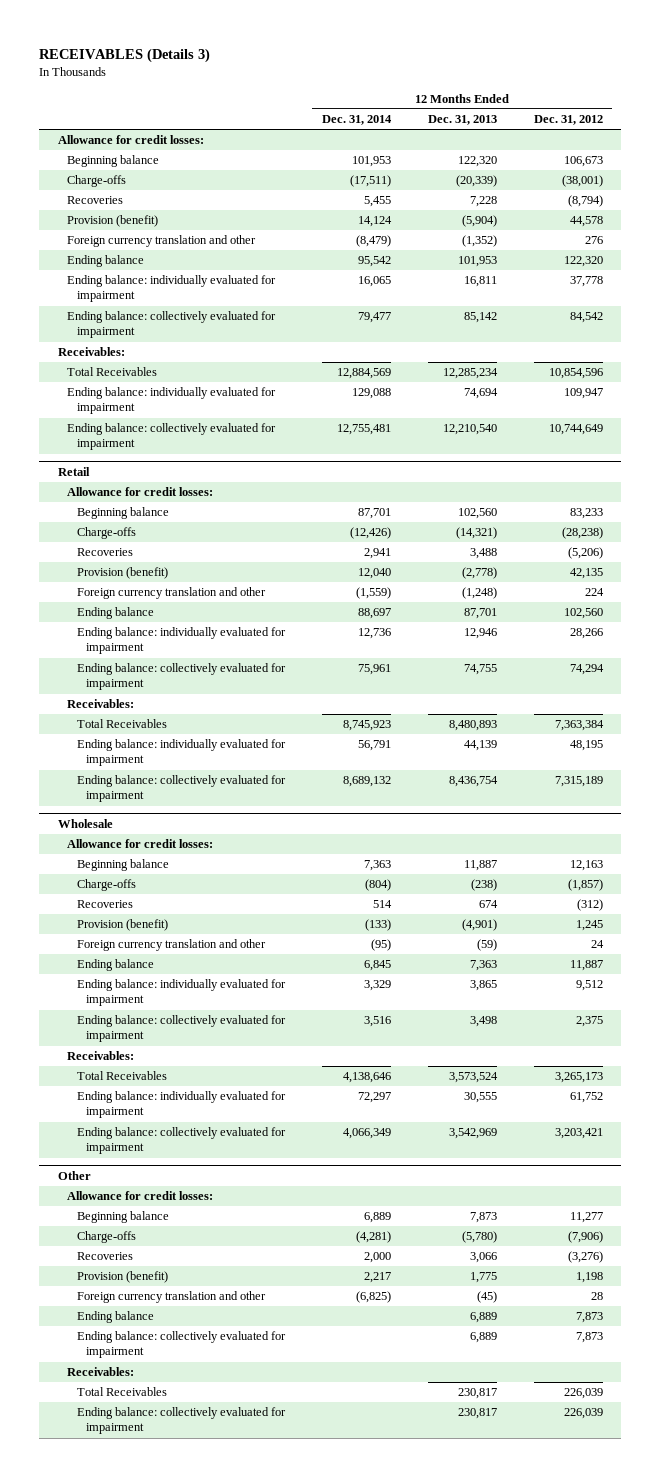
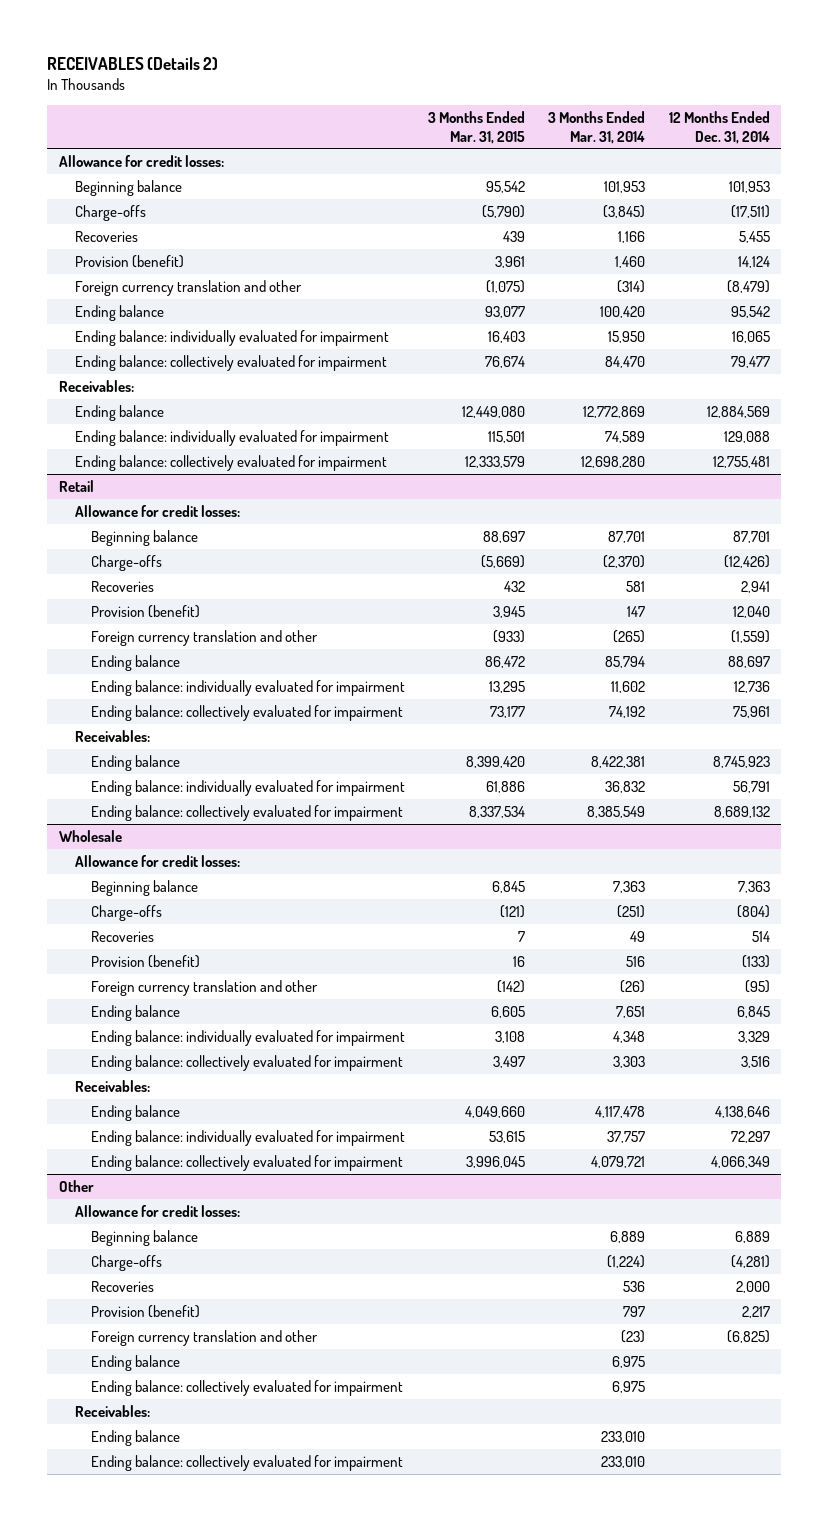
[39,47,211,63] RECEIVABLES (Details 3) -> [47,57,219,71] RECEIVABLES (Details 2)
[427,114,497,125] Dec. 31, 2013 -> none
[533,114,603,125] Dec. 31, 2012 -> none
none -> [428,110,526,144] 3 Months Ended Mar. 31, 2015
none -> [548,110,646,144] 3 Months Ended Mar. 31, 2014
[67,367,158,377] Total Receivables -> [74,404,164,421] Ending balance
[76,719,167,729] Total Receivables -> [90,754,180,771] Ending balance
[76,1071,167,1081] Total Receivables -> [90,1104,180,1121] Ending balance
[76,1387,167,1397] Total Receivables -> [90,1429,180,1446] Ending balance

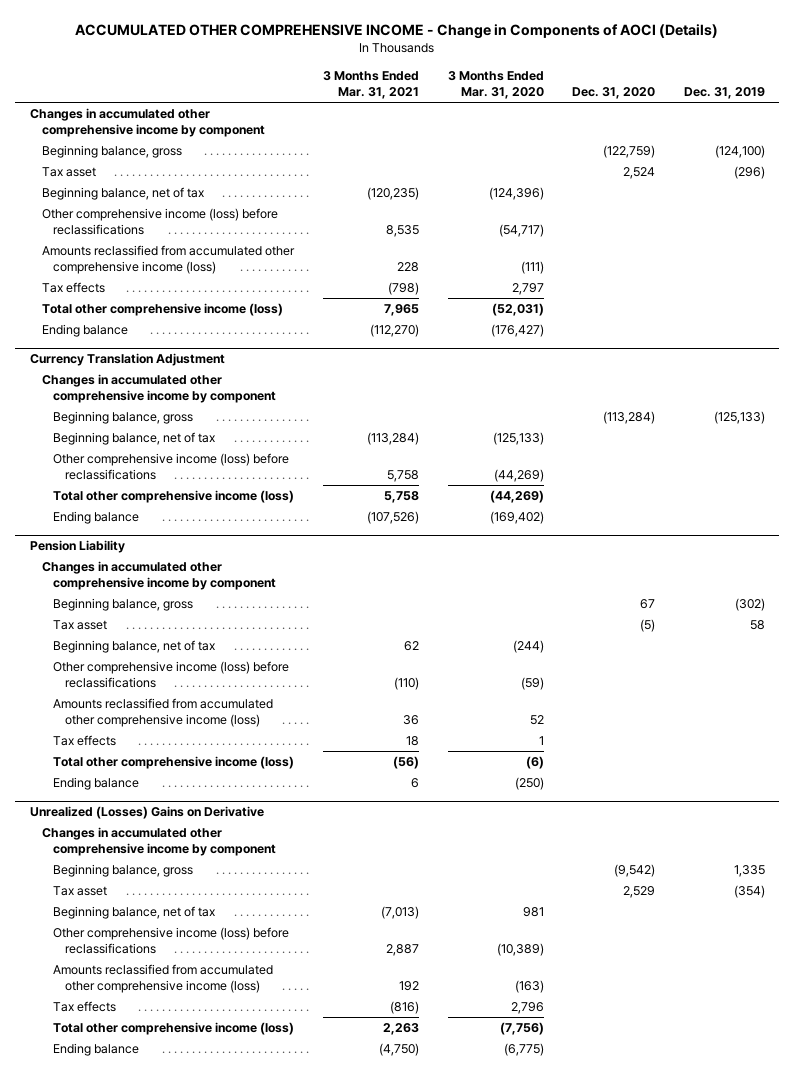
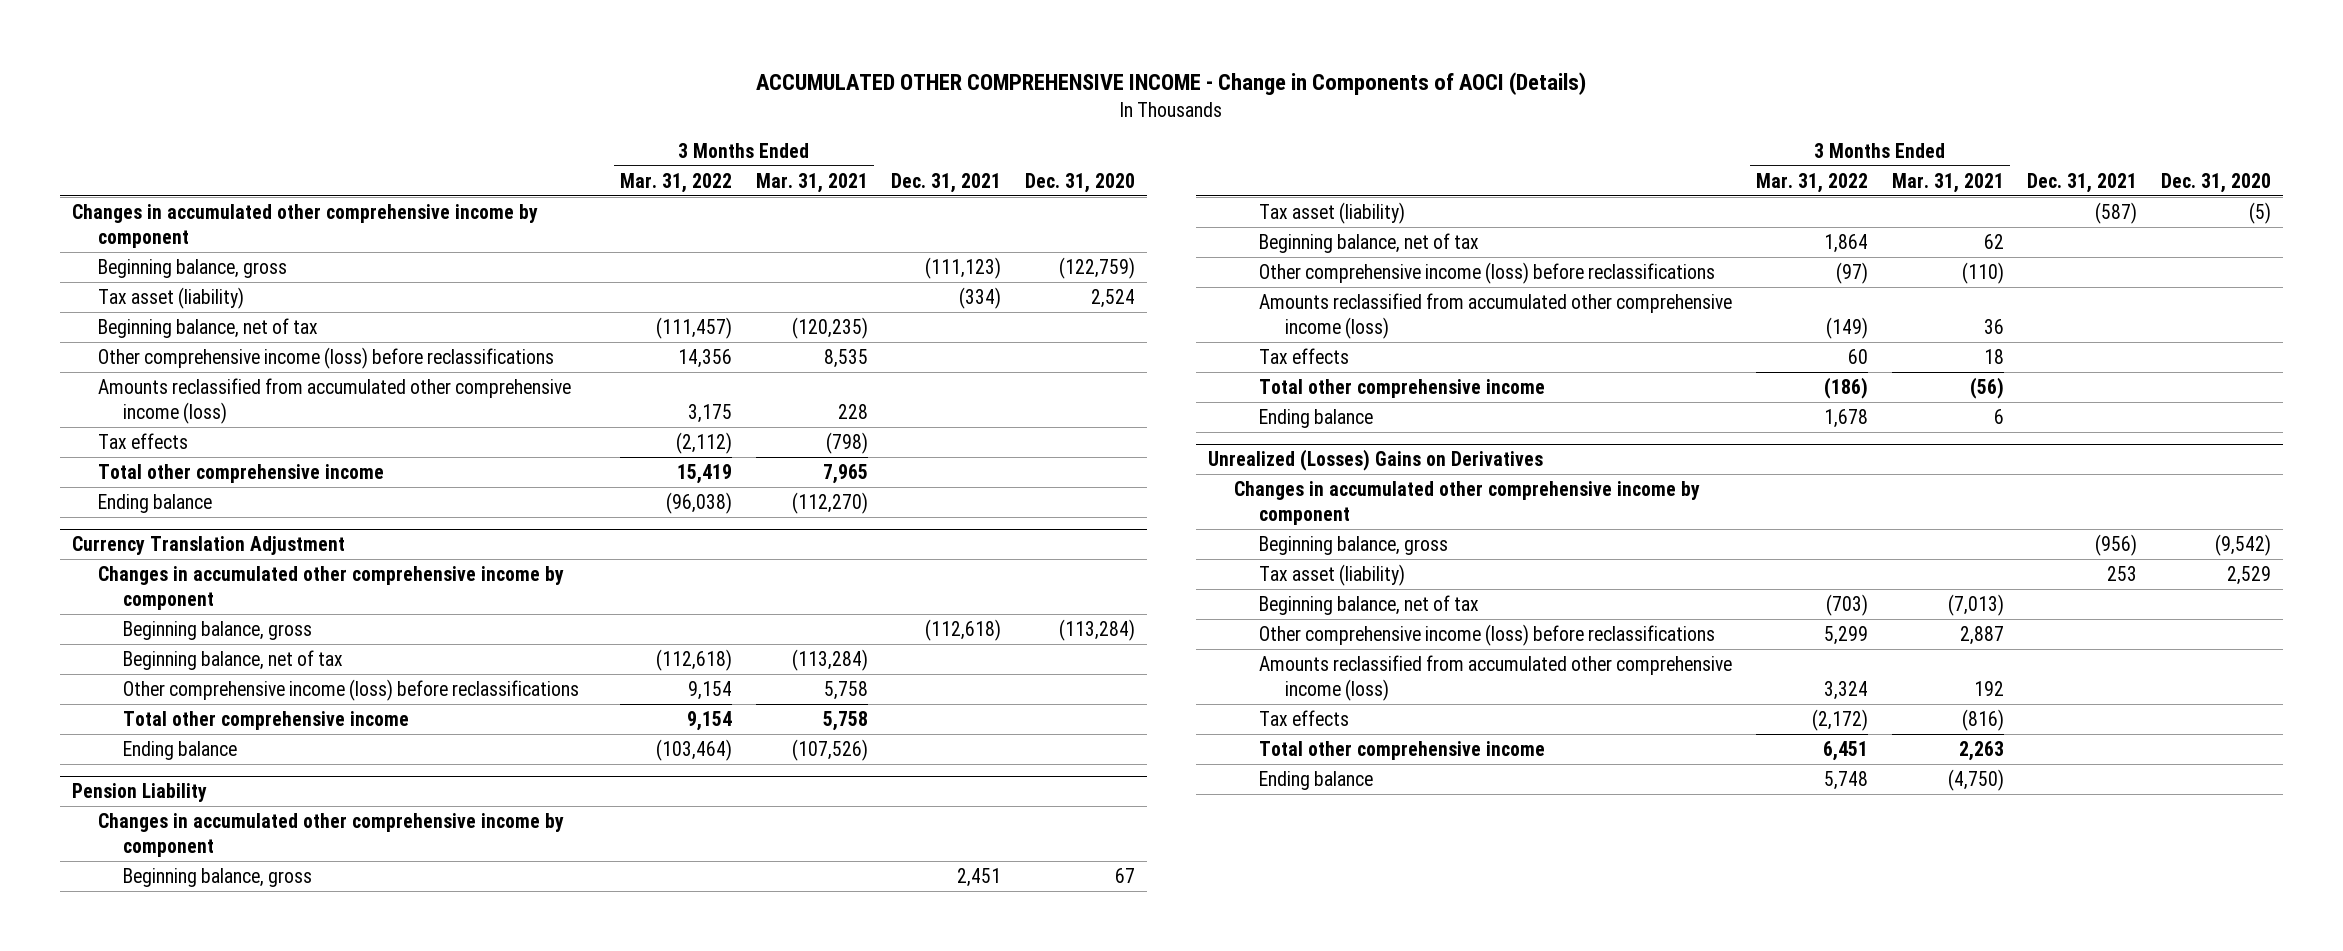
[447,71,544,100] 3 Months Ended Mar. 31, 2020 -> none
[684,87,766,100] Dec. 31, 2019 -> none
none -> [620,172,733,193] Mar. 31, 2022
none -> [891,172,1002,193] Dec. 31, 2021
[41,167,96,178] Tax asset -> [97,286,244,309] Tax asset (liability)
[41,303,283,317] Total other comprehensive income (loss) -> [97,463,384,483] Total other comprehensive income
[53,490,295,504] Total other comprehensive income (loss) -> [123,710,410,730] Total other comprehensive income
[53,620,108,631] Tax asset -> [1259,201,1406,224] Tax asset (liability)
[53,756,295,770] Total other comprehensive income (loss) -> [1259,378,1546,398] Total other comprehensive income
[29,806,264,820] Unrealized (Losses) Gains on Derivative -> [1207,449,1543,472] Unrealized (Losses) Gains on Derivatives
[53,886,108,897] Tax asset -> [1259,563,1406,586] Tax asset (liability)
[53,1022,295,1036] Total other comprehensive income (loss) -> [1259,740,1546,760] Total other comprehensive income

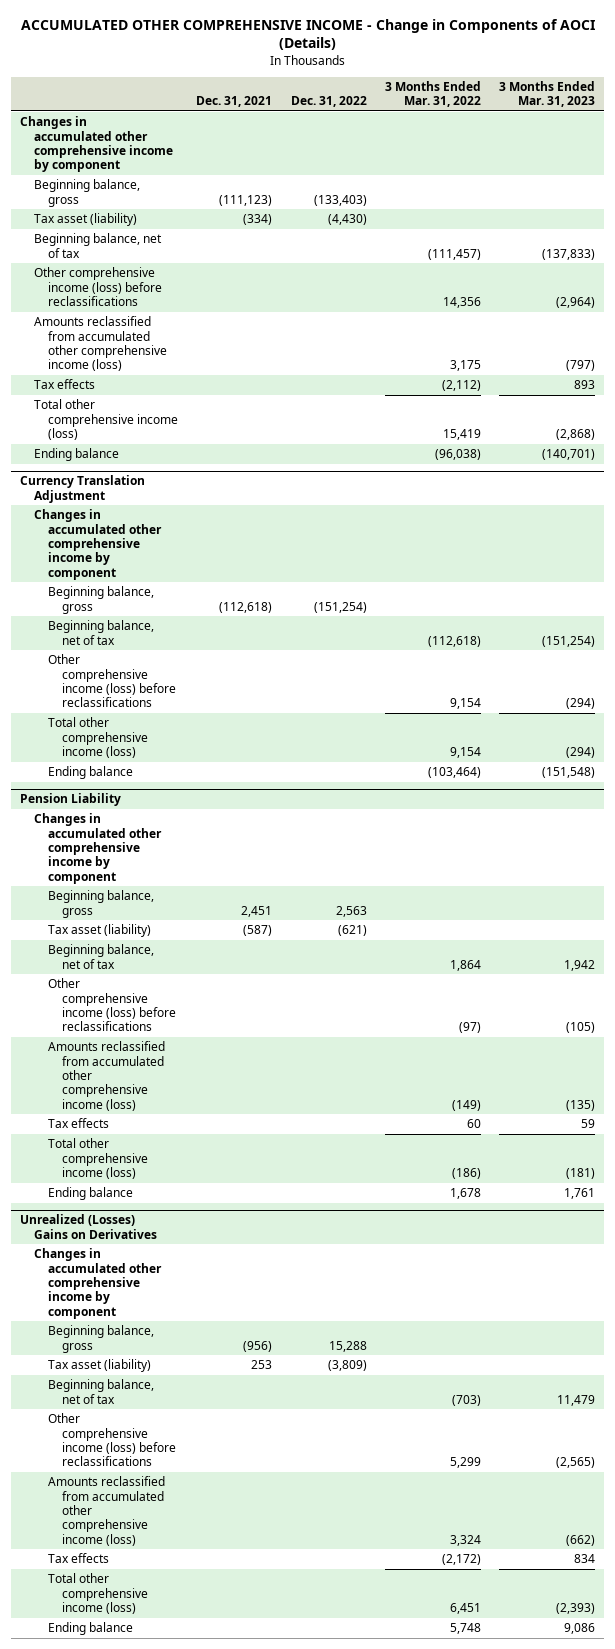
[755,172,868,193] Mar. 31, 2021 -> none
[1025,172,1136,193] Dec. 31, 2020 -> none
none -> [290,96,367,108] Dec. 31, 2022
none -> [499,80,596,108] 3 Months Ended Mar. 31, 2023
[97,463,384,483] Total other comprehensive income -> [34,399,179,440] Total other comprehensive income (loss)
[123,710,410,730] Total other comprehensive income -> [48,717,149,758] Total other comprehensive income (loss)
[1259,378,1546,398] Total other comprehensive income -> [48,1138,149,1179] Total other comprehensive income (loss)
[1259,740,1546,760] Total other comprehensive income -> [48,1573,149,1614] Total other comprehensive income (loss)

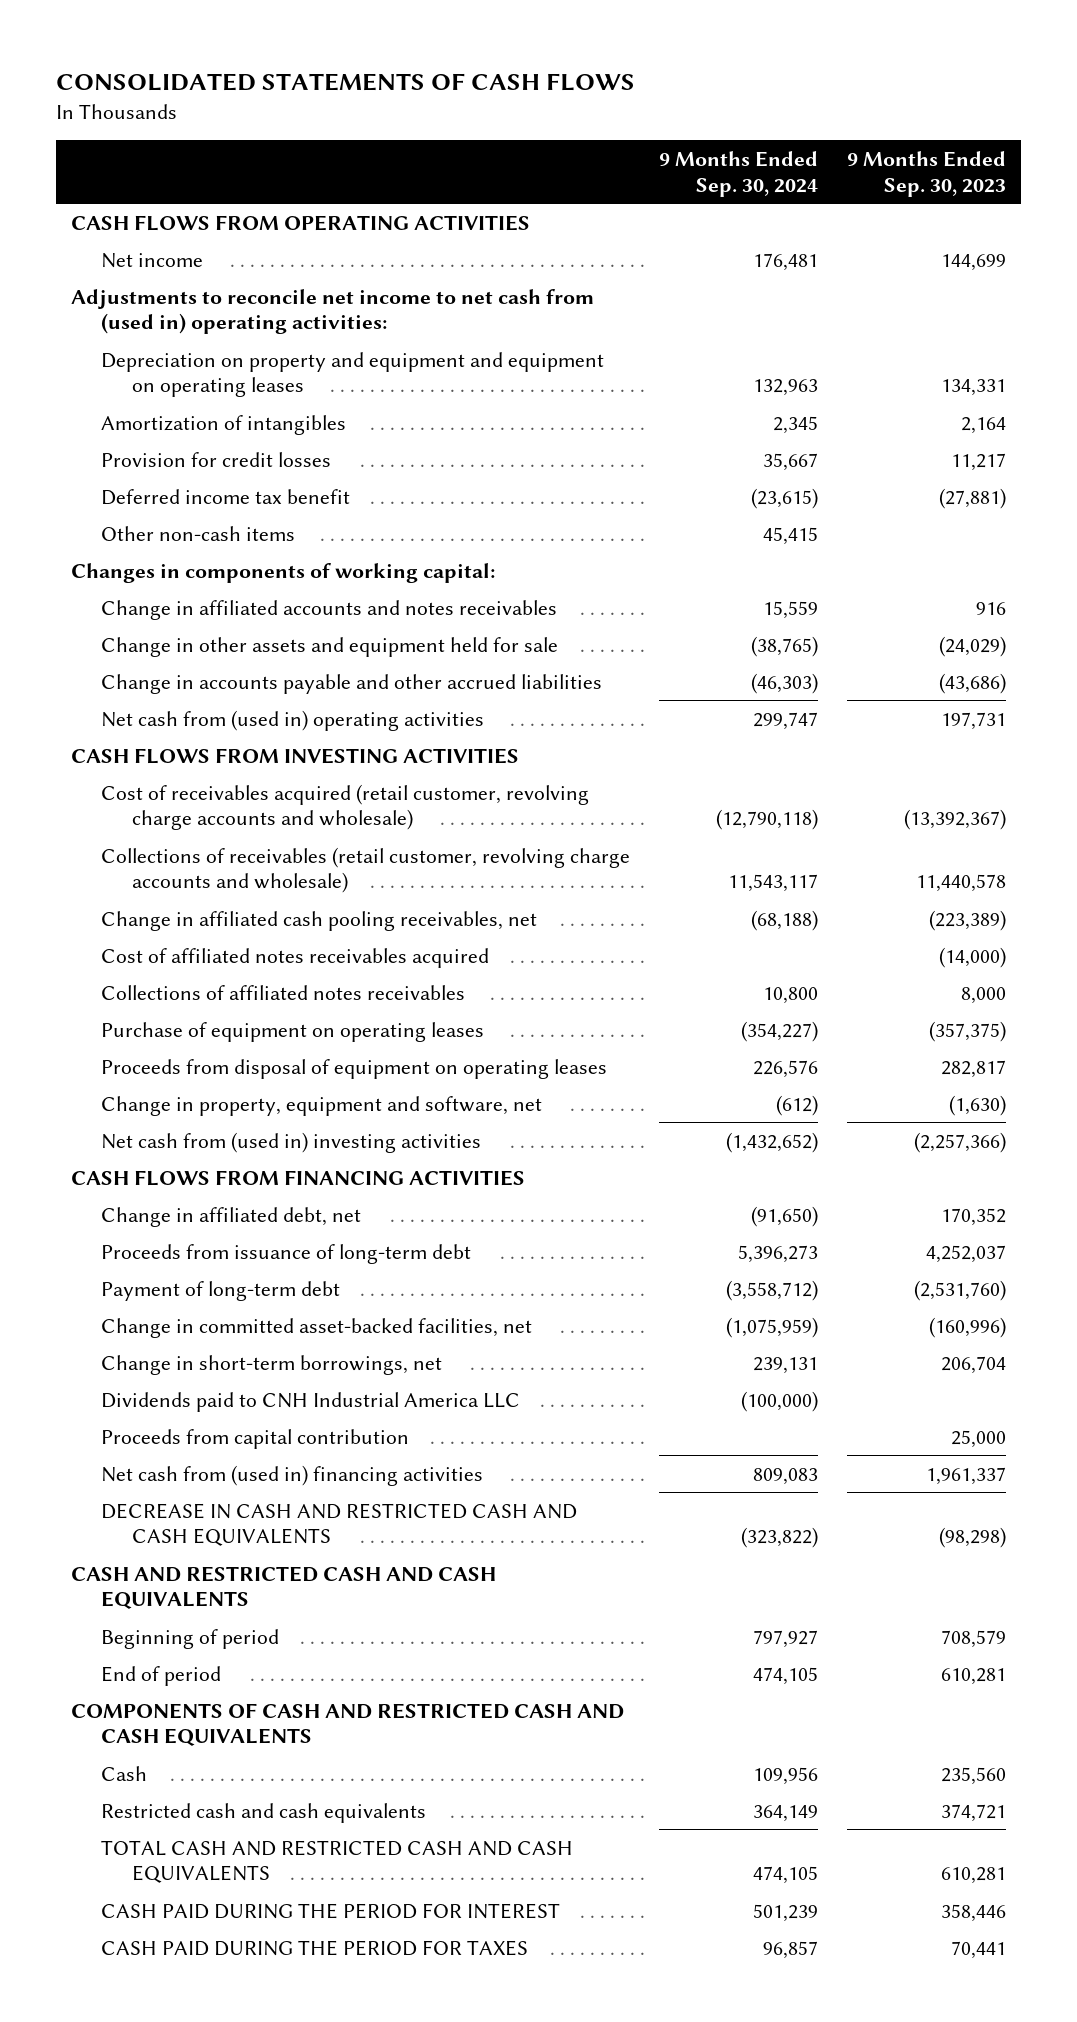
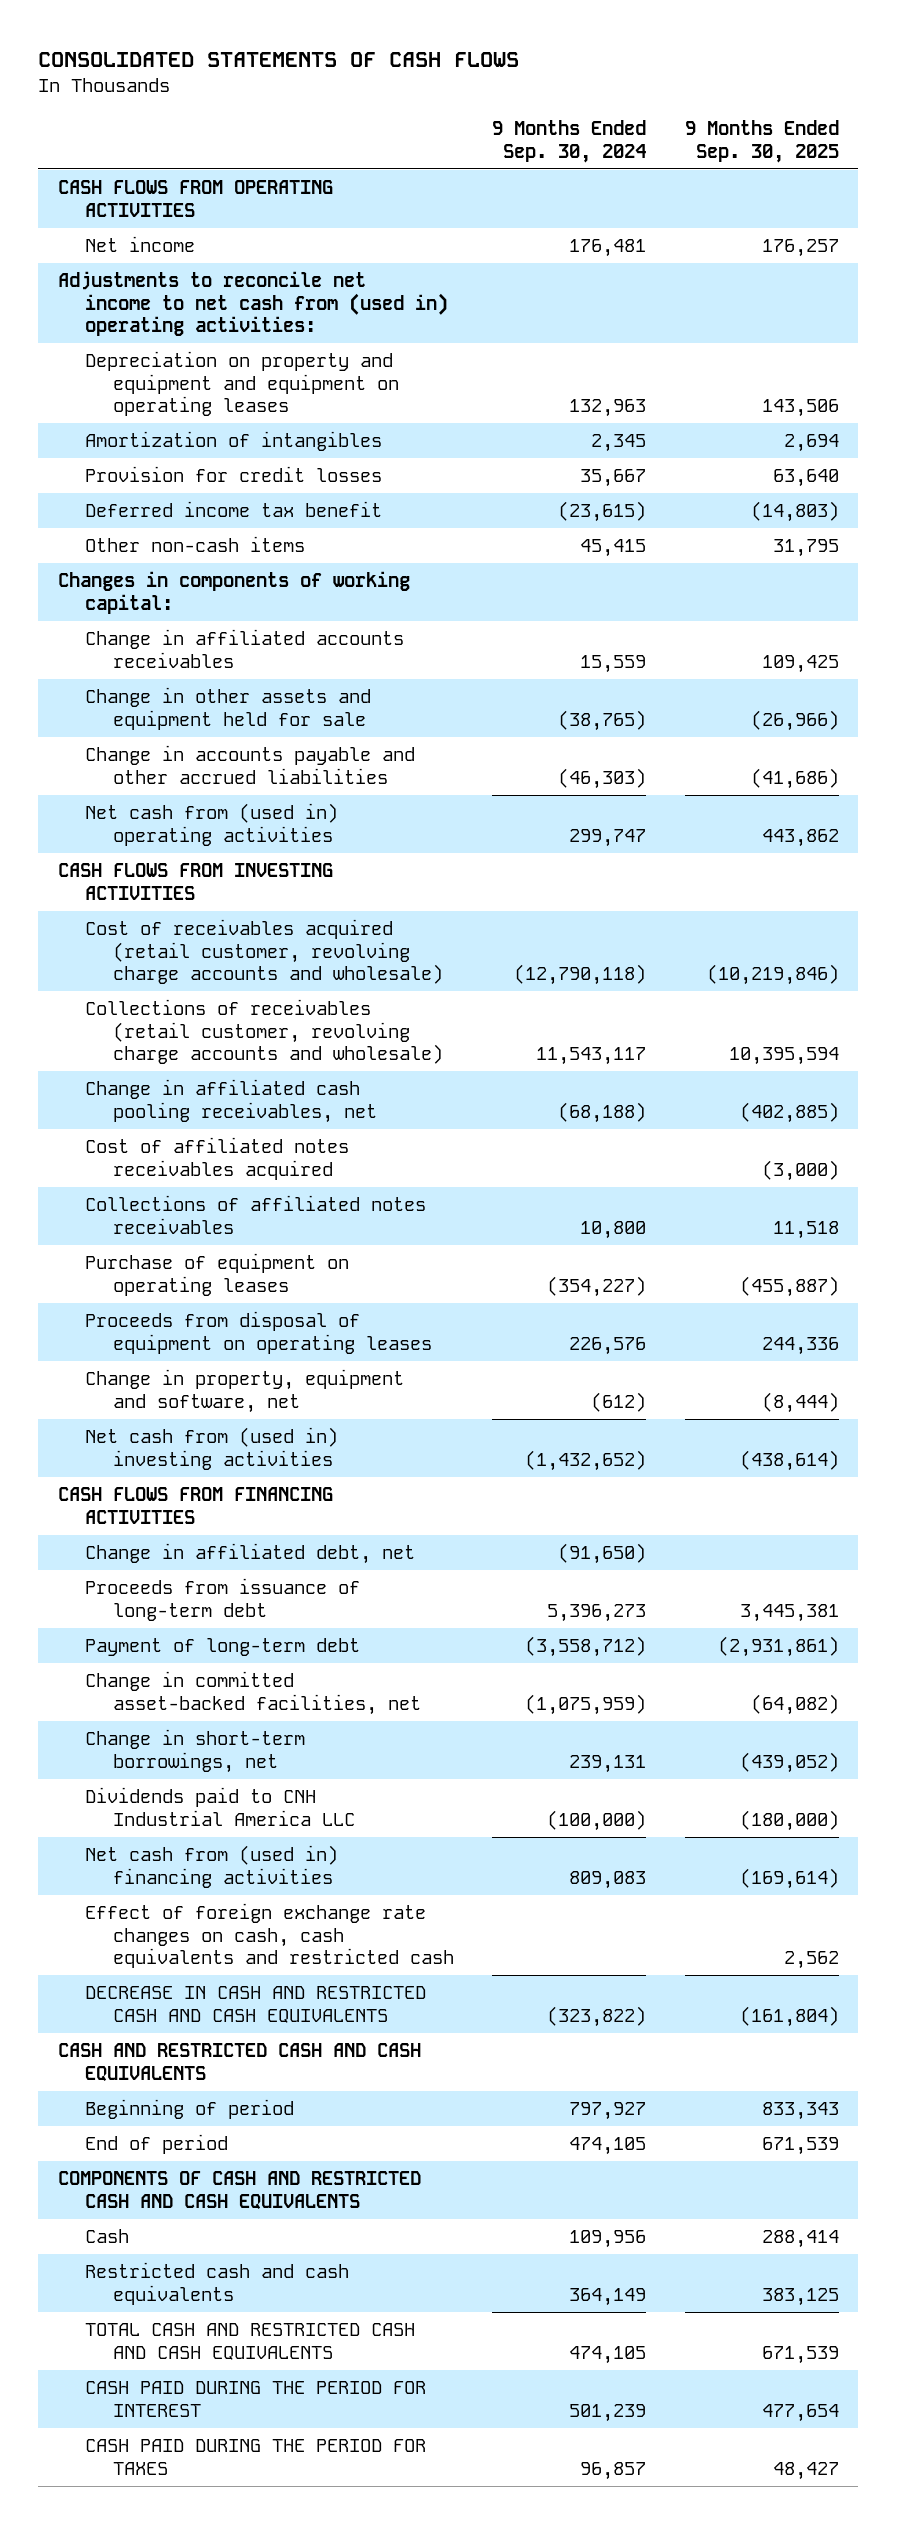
[847,150,1007,197] 9 Months Ended Sep. 30, 2023 -> none
none -> [685,120,840,163] 9 Months Ended Sep. 30, 2025
[101,599,558,620] Change in affiliated accounts and notes receivables -> [85,629,405,668] Change in affiliated accounts receivables
[101,1428,410,1449] Proceeds from capital contribution -> none
none -> [85,1903,454,1969] Effect of foreign exchange rate changes on cash, cash equivalents and restricted cash

